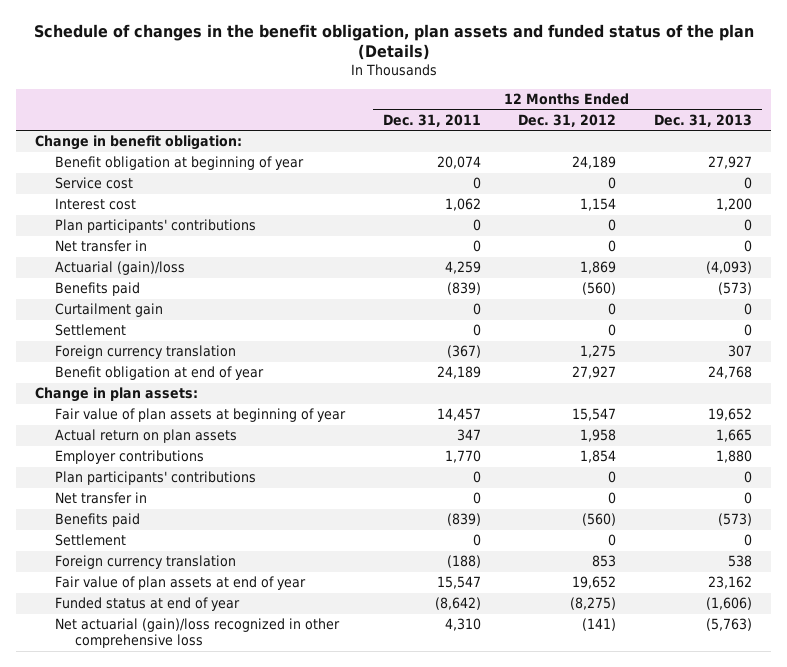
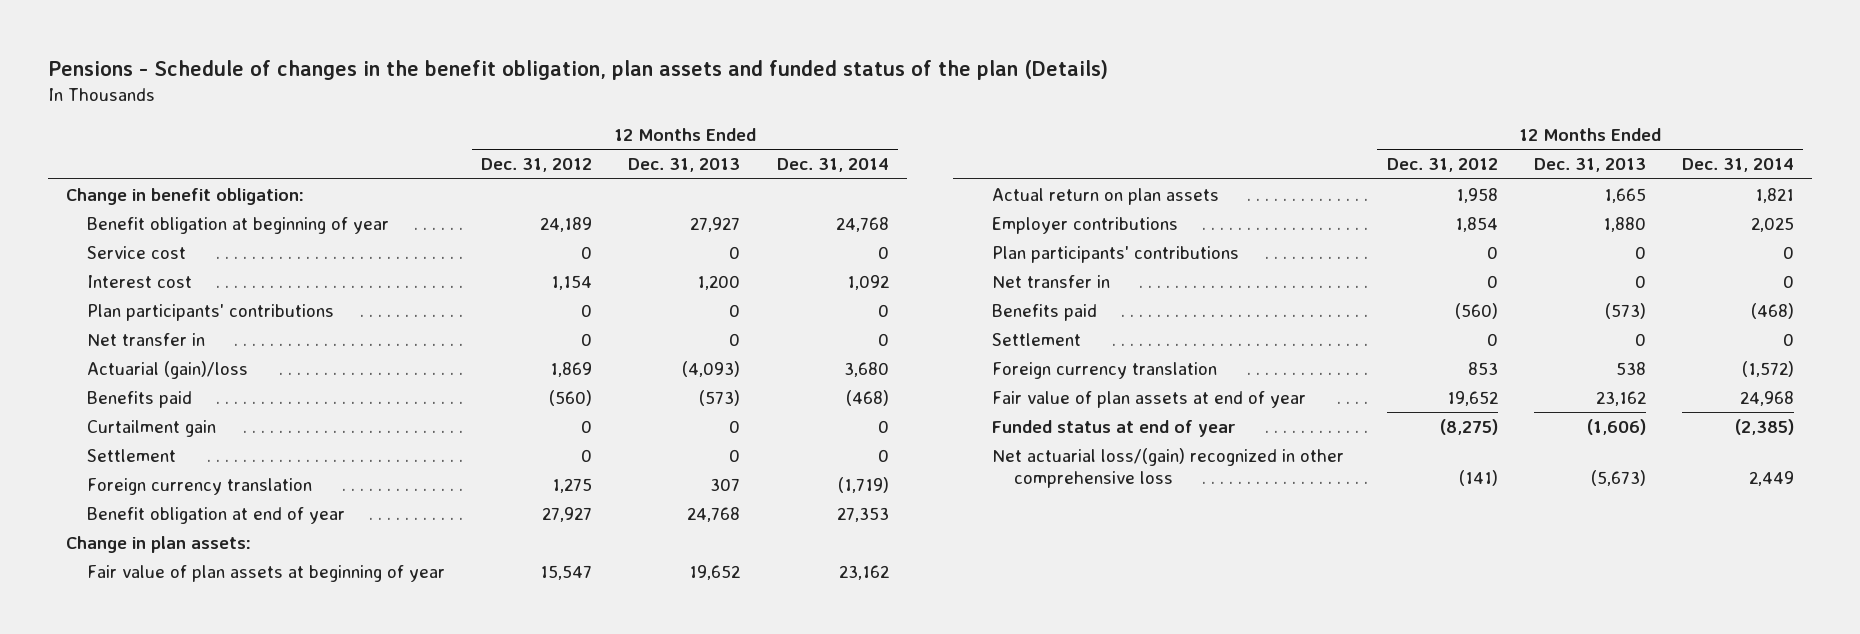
[33,23,754,61] Schedule of changes in the benefit obligation, plan assets and funded status of the plan (Details) -> [47,60,1108,81] Pensions - Schedule of changes in the benefit obligation, plan assets and funded status of the plan (Details)
[382,113,481,127] Dec. 31, 2011 -> none
none -> [776,158,889,173] Dec. 31, 2014
[54,618,340,649] Net actuarial (gain)/loss recognized in other comprehensive loss -> [992,448,1345,489] Net actuarial loss/(gain) recognized in other comprehensive loss
[706,618,753,632] (5,763) -> [1590,470,1646,487] (5,673)

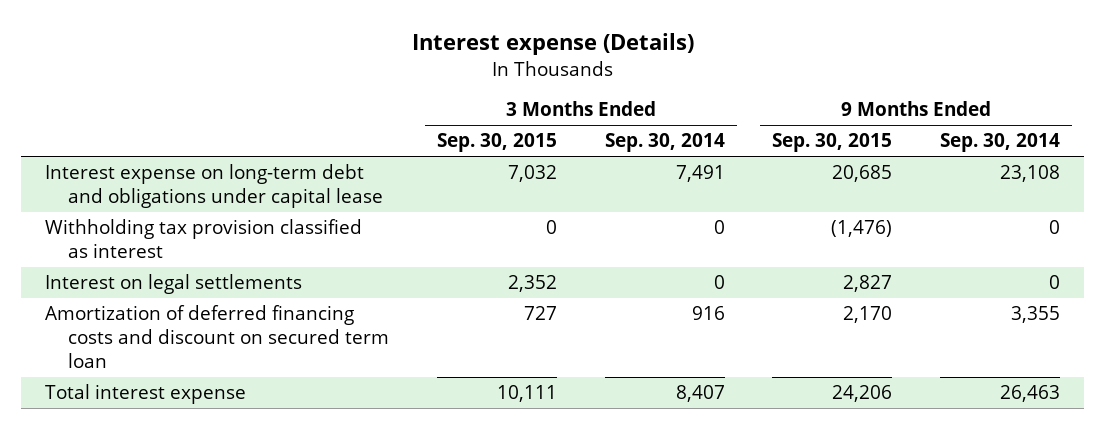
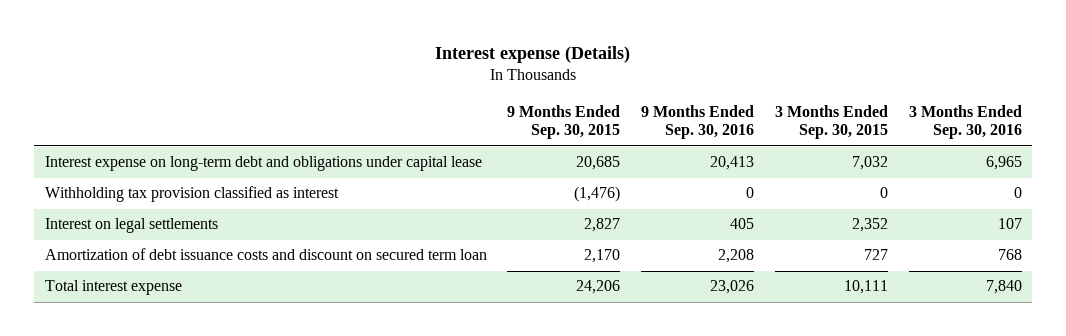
[604,133,725,153] Sep. 30, 2014 -> none
[940,133,1061,153] Sep. 30, 2014 -> none
none -> [641,104,755,140] 9 Months Ended Sep. 30, 2016
none -> [908,104,1022,140] 3 Months Ended Sep. 30, 2016
[45,305,389,369] Amortization of deferred financing costs and discount on secured term loan -> [44,248,487,261] Amortization of debt issuance costs and discount on secured term loan

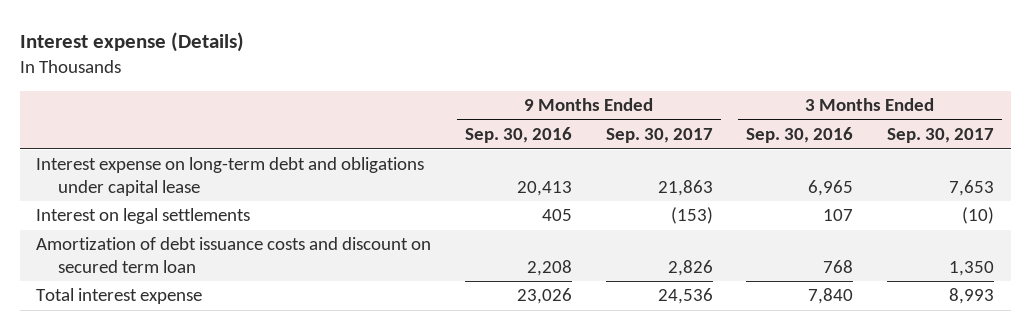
[507,104,621,140] 9 Months Ended Sep. 30, 2015 -> none
[775,104,889,140] 3 Months Ended Sep. 30, 2015 -> none
none -> [605,128,713,144] Sep. 30, 2017
none -> [886,128,994,144] Sep. 30, 2017
[44,186,339,203] Withholding tax provision classified as interest -> none

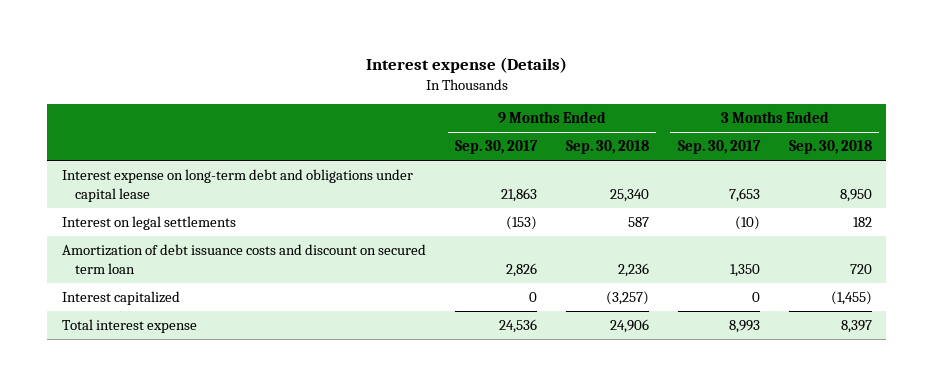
[465,127,573,144] Sep. 30, 2016 -> none
[746,127,854,144] Sep. 30, 2016 -> none
none -> [565,140,649,155] Sep. 30, 2018
none -> [788,140,872,155] Sep. 30, 2018
none -> [61,290,180,305] Interest capitalized

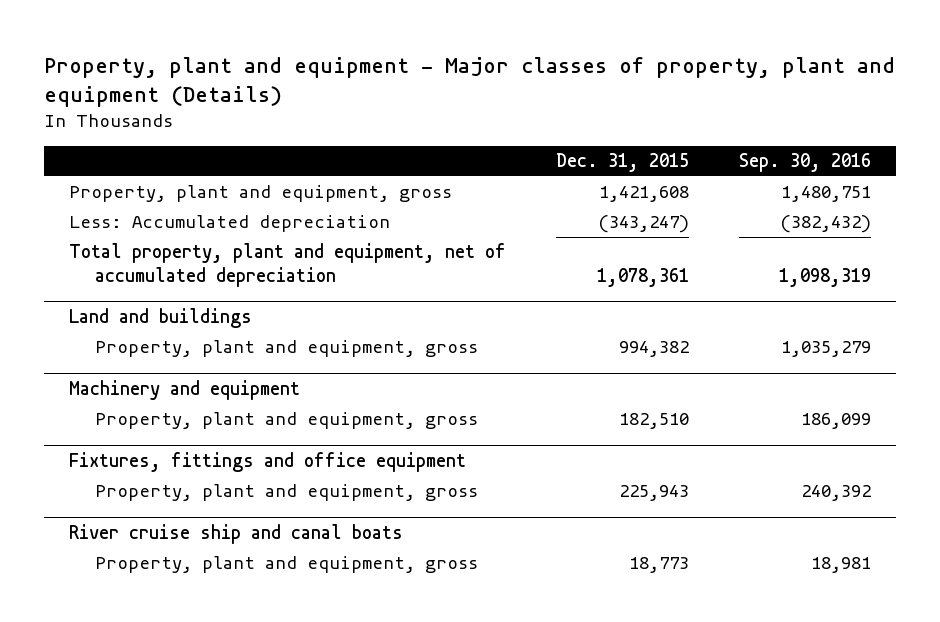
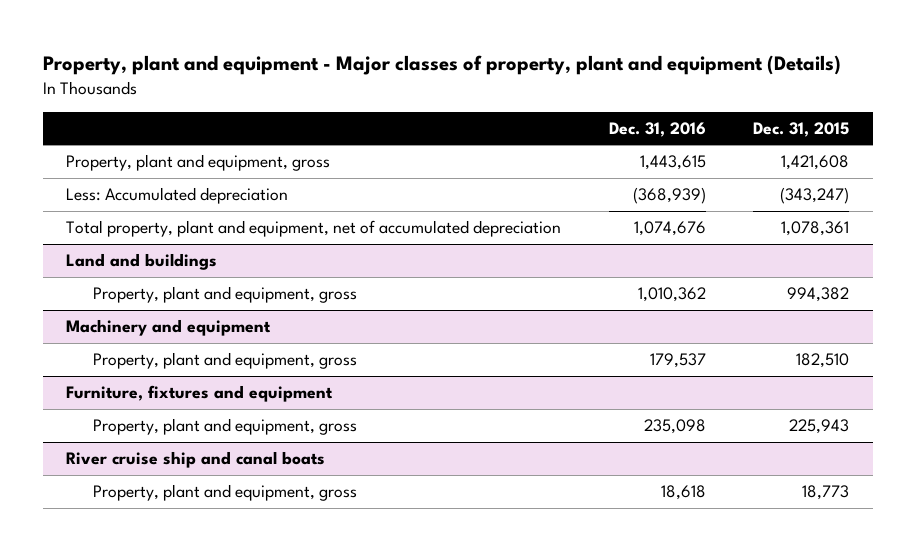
[738,153,871,173] Sep. 30, 2016 -> none
none -> [608,121,706,137] Dec. 31, 2016
[68,452,466,473] Fixtures, fittings and office equipment -> [66,385,334,403] Furniture, fixtures and equipment

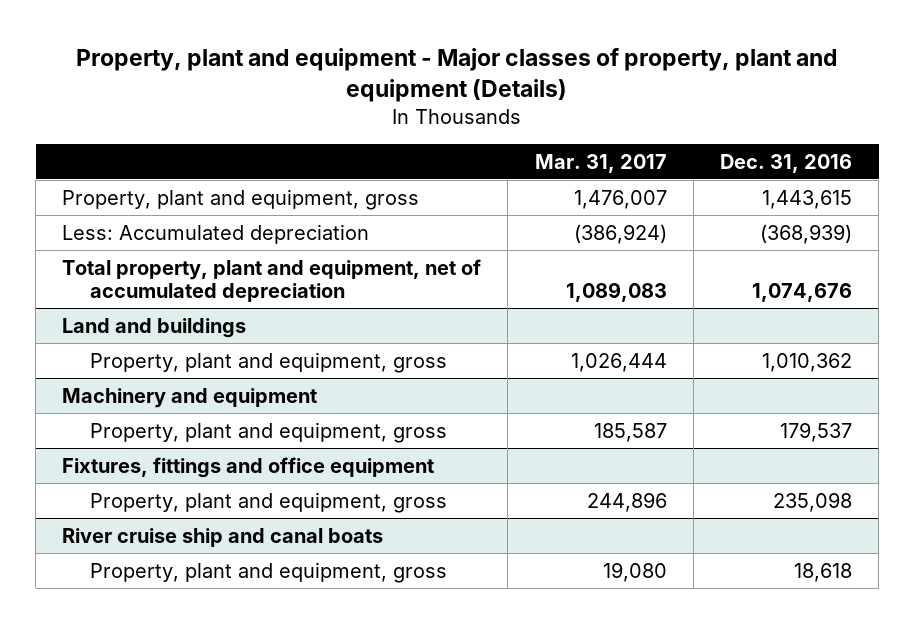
[752,121,849,137] Dec. 31, 2015 -> none
none -> [534,153,667,173] Mar. 31, 2017
[66,385,334,403] Furniture, fixtures and equipment -> [62,456,435,478] Fixtures, fittings and office equipment

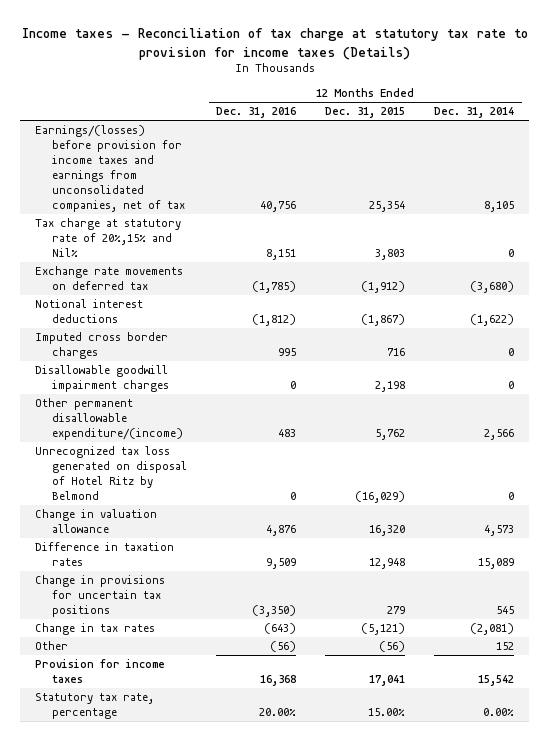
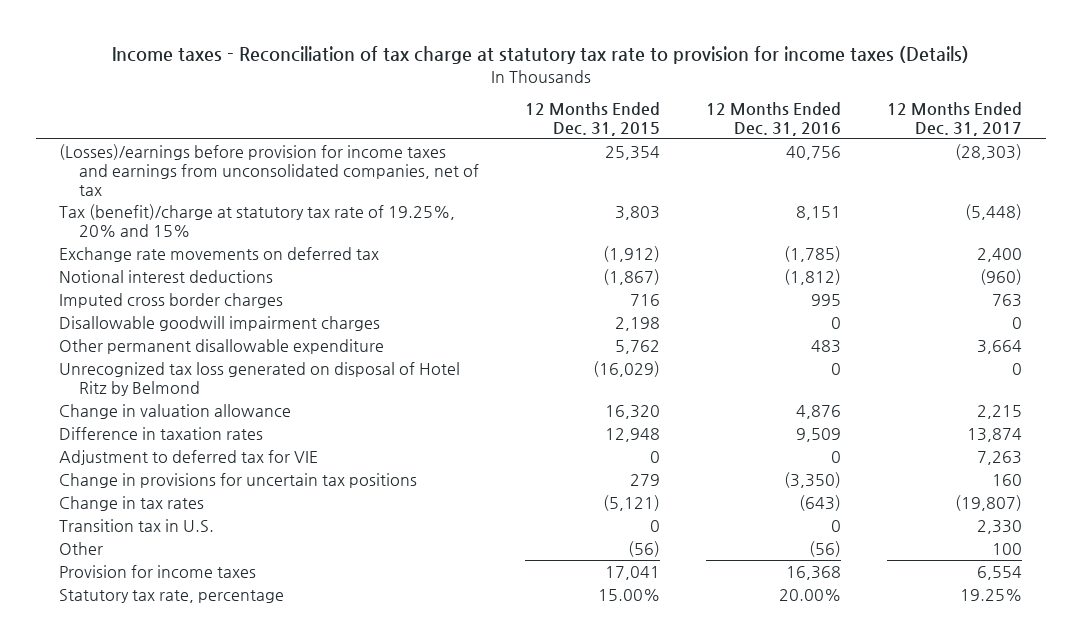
[434,107,515,119] Dec. 31, 2014 -> none
none -> [887,102,1023,136] 12 Months Ended Dec. 31, 2017
[35,125,185,213] Earnings/(losses) before provision for income taxes and earnings from unconsolidated companies, net of tax -> [59,143,479,196] (Losses)/earnings before provision for income taxes and earnings from unconsolidated companies, net of tax
[35,218,182,258] Tax charge at statutory rate of 20%,15% and Nil% -> [59,203,456,237] Tax (benefit)/charge at statutory tax rate of 19.25%, 20% and 15%
[35,398,183,441] Other permanent disallowable expenditure/(income) -> [59,338,385,354] Other permanent disallowable expenditure
none -> [59,449,319,465] Adjustment to deferred tax for VIE
none -> [59,518,215,532] Transition tax in U.S.

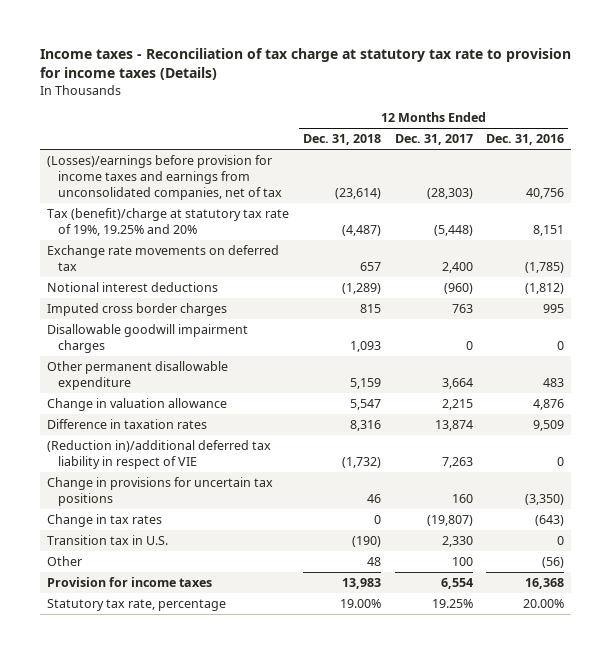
[525,102,661,136] 12 Months Ended Dec. 31, 2015 -> none
none -> [302,134,381,146] Dec. 31, 2018
[59,203,456,237] Tax (benefit)/charge at statutory tax rate of 19.25%, 20% and 15% -> [46,208,289,236] Tax (benefit)/charge at statutory tax rate of 19%, 19.25% and 20%
[59,361,461,396] Unrecognized tax loss generated on disposal of Hotel Ritz by Belmond -> none
[59,449,319,465] Adjustment to deferred tax for VIE -> [46,440,271,469] (Reduction in)/additional deferred tax liability in respect of VIE

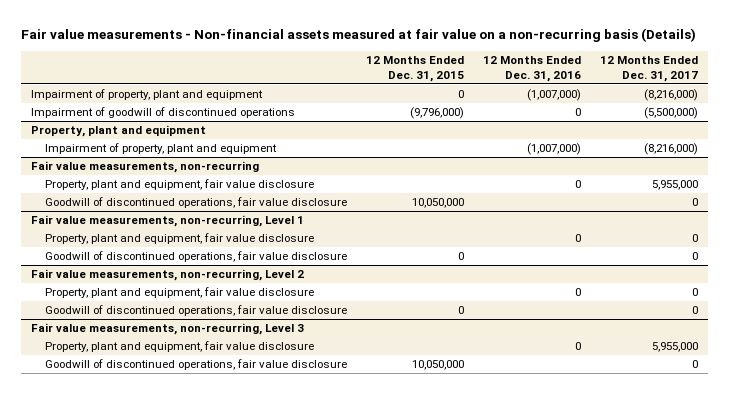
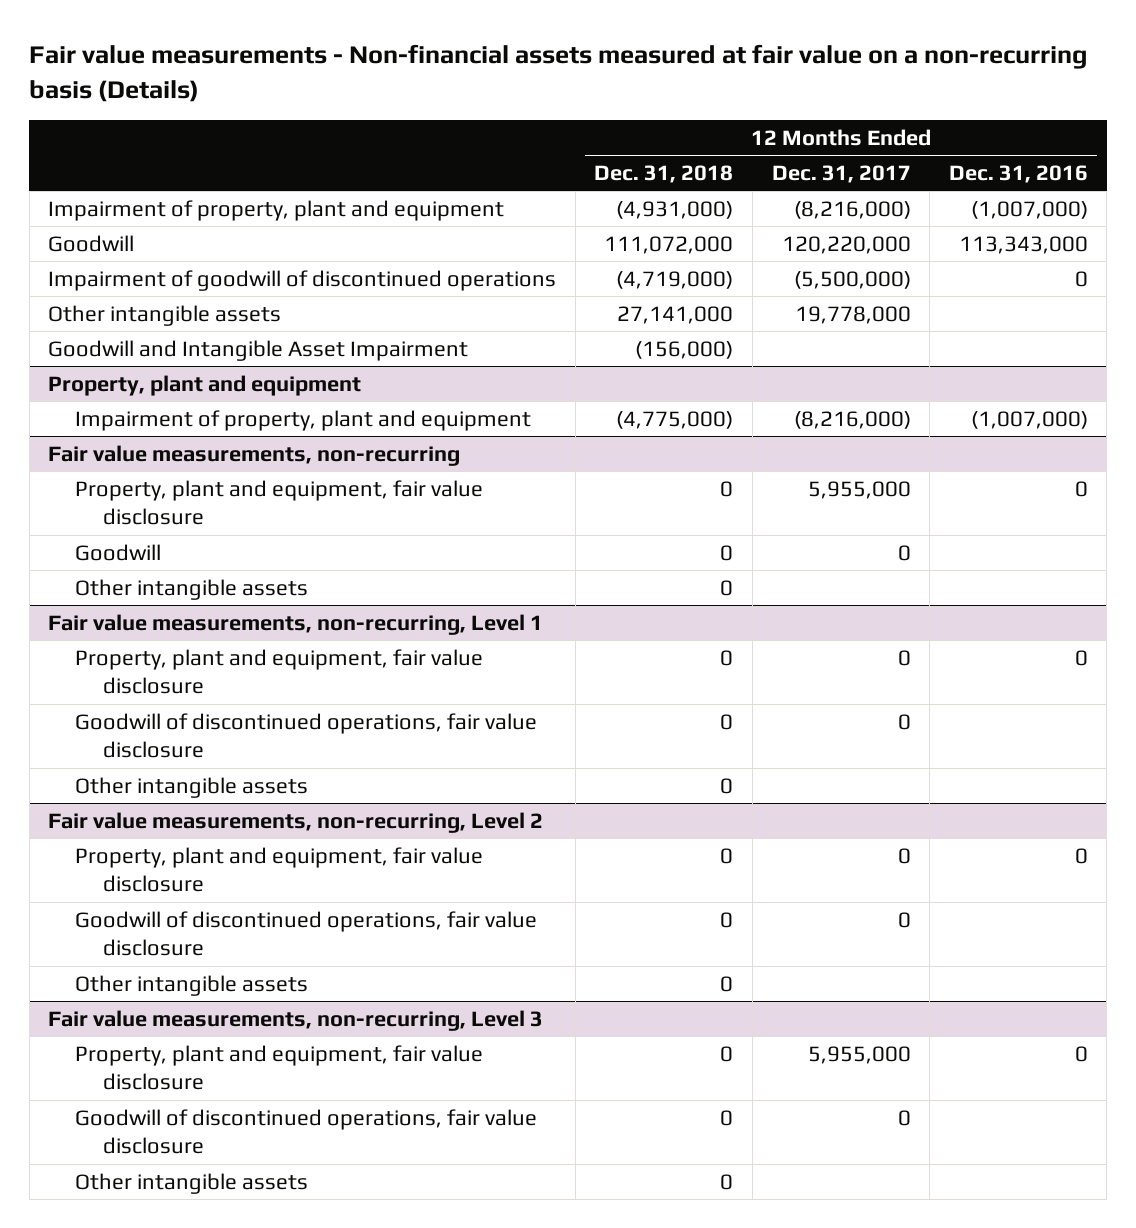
[366,56,465,83] 12 Months Ended Dec. 31, 2015 -> none
none -> [594,164,734,183] Dec. 31, 2018
none -> [48,234,135,252] Goodwill
none -> [48,304,282,326] Other intangible assets
none -> [48,339,469,361] Goodwill and Intangible Asset Impairment
[45,197,348,209] Goodwill of discontinued operations, fair value disclosure -> none
none -> [75,543,162,561] Goodwill
none -> [75,578,309,600] Other intangible assets
none -> [75,776,309,798] Other intangible assets
none -> [75,974,309,996] Other intangible assets
none -> [75,1172,309,1194] Other intangible assets

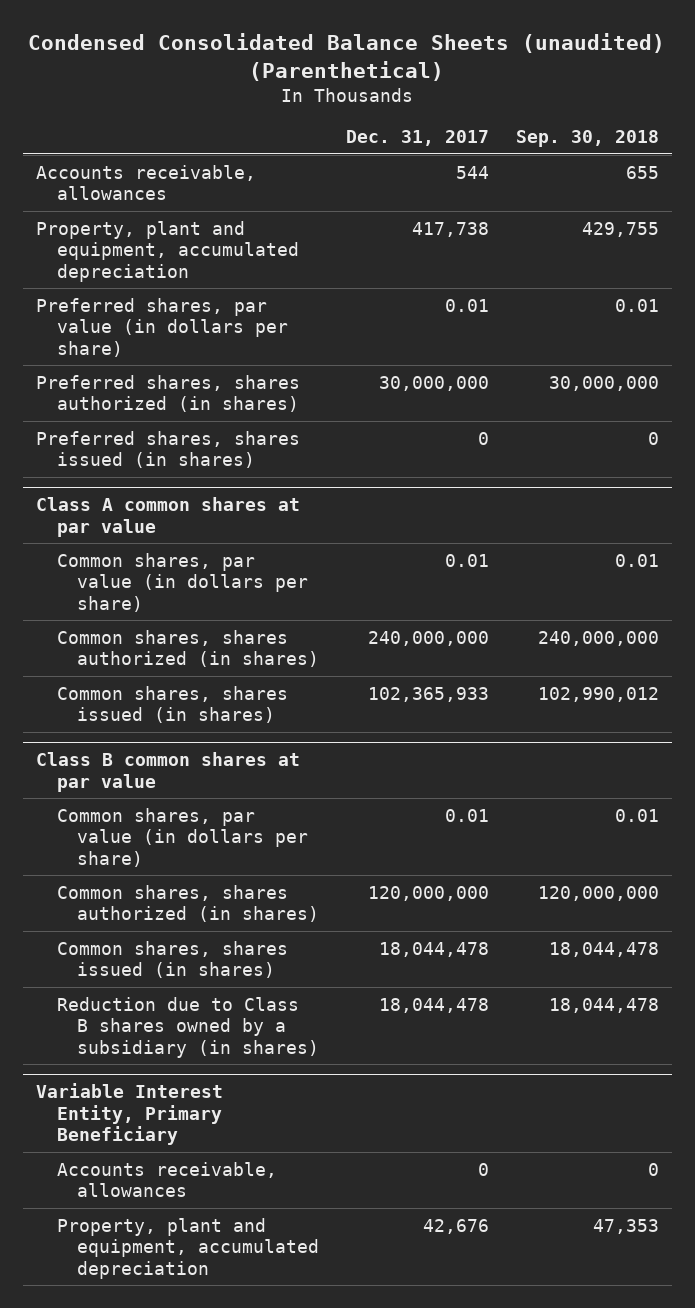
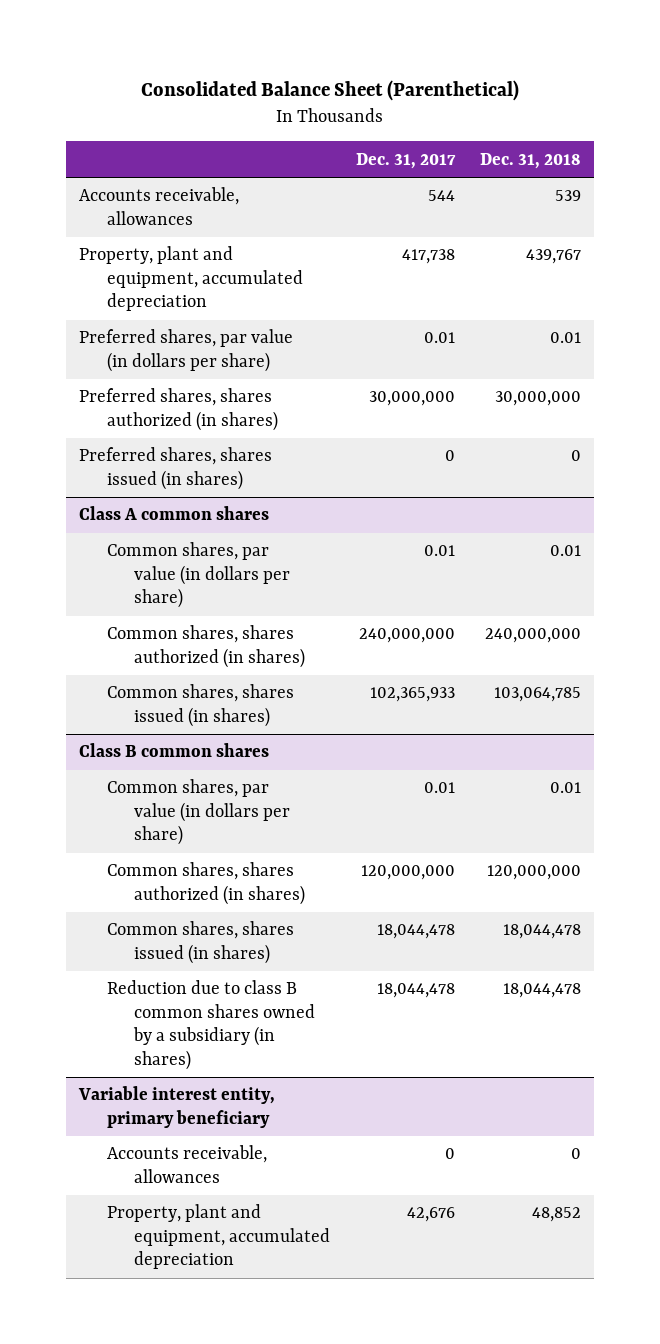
[28,33,666,82] Condensed Consolidated Balance Sheets (unaudited) (Parenthetical) -> [140,80,519,102] Consolidated Balance Sheet (Parenthetical)
[515,130,659,148] Sep. 30, 2018 -> none
none -> [480,152,582,169] Dec. 31, 2018
[36,497,301,537] Class A common shares at par value -> [78,506,269,521] Class A common shares
[36,752,301,792] Class B common shares at par value -> [78,743,269,758] Class B common shares
[56,996,320,1058] Reduction due to Class B shares owned by a subsidiary (in shares) -> [106,980,316,1070] Reduction due to class B common shares owned by a subsidiary (in shares)
[36,1083,224,1146] Variable Interest Entity, Primary Beneficiary -> [77,1086,275,1128] Variable interest entity, primary beneficiary

